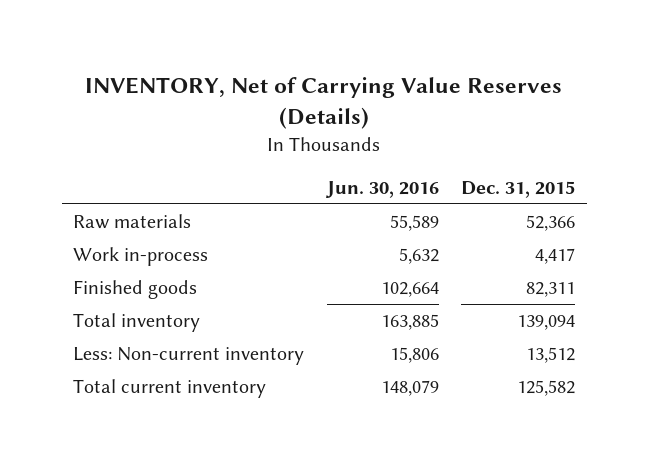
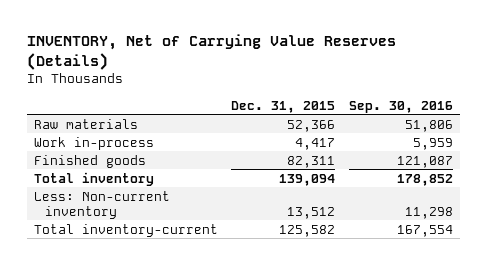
[324,180,439,198] Jun. 30, 2016 -> none
none -> [348,100,453,113] Sep. 30, 2016
[73,379,267,399] Total current inventory -> [33,223,218,237] Total inventory-current

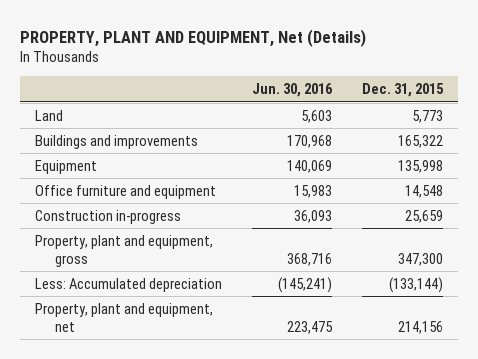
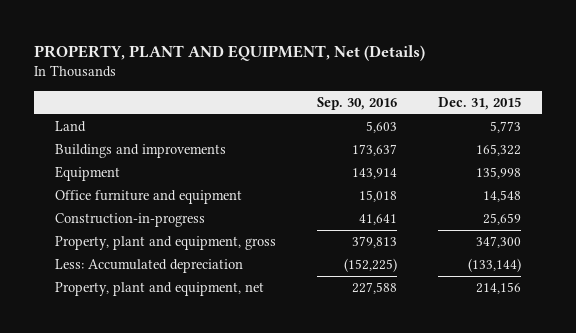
[252,83,334,98] Jun. 30, 2016 -> none
none -> [317,97,398,111] Sep. 30, 2016
[35,209,182,224] Construction in-progress -> [54,213,205,228] Construction-in-progress

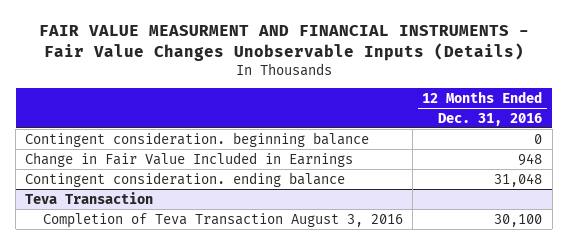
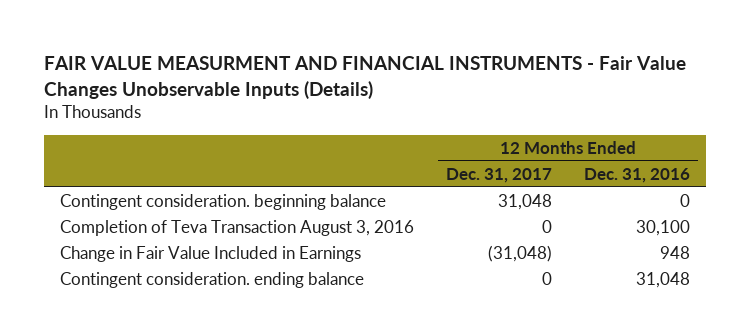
none -> [445,167,552,183] Dec. 31, 2017
none -> [60,219,415,236] Completion of Teva Transaction August 3, 2016
[25,191,154,204] Teva Transaction -> none
[43,212,404,228] Completion of Teva Transaction August 3, 2016 -> none

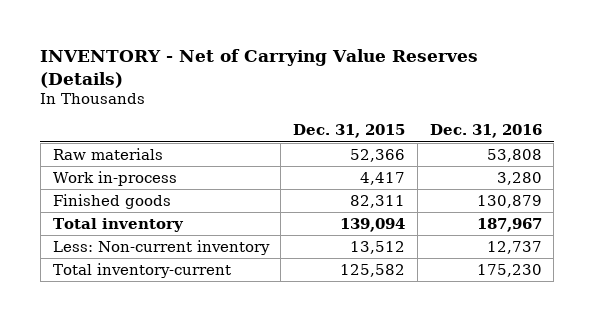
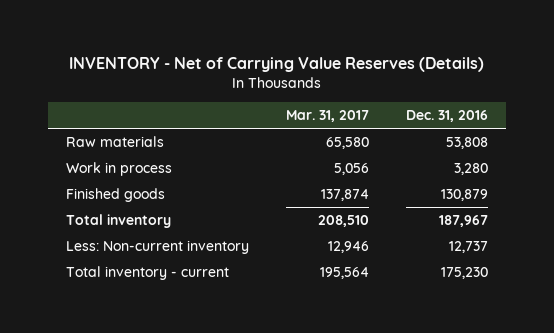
[293,124,406,139] Dec. 31, 2015 -> none
none -> [286,109,370,122] Mar. 31, 2017
[52,170,177,186] Work in-process -> [66,162,173,177] Work in process
[52,262,231,278] Total inventory-current -> [66,266,230,281] Total inventory - current

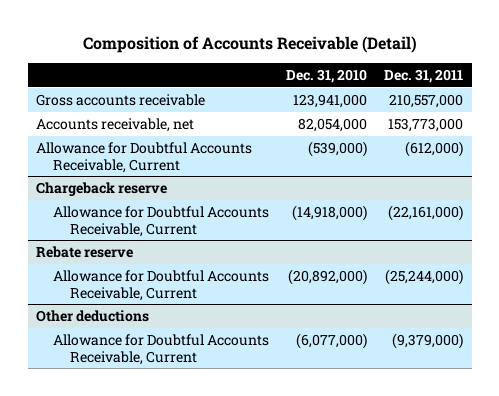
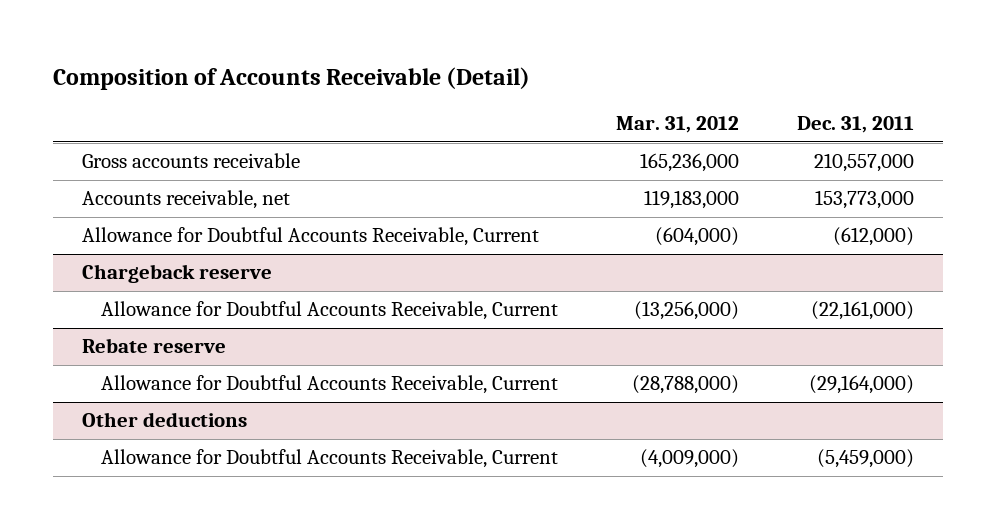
[286,69,368,84] Dec. 31, 2010 -> none
none -> [615,116,739,134] Mar. 31, 2012
[385,268,464,285] (25,244,000) -> [809,375,915,395] (29,164,000)
[392,332,464,349] (9,379,000) -> [817,449,915,469] (5,459,000)

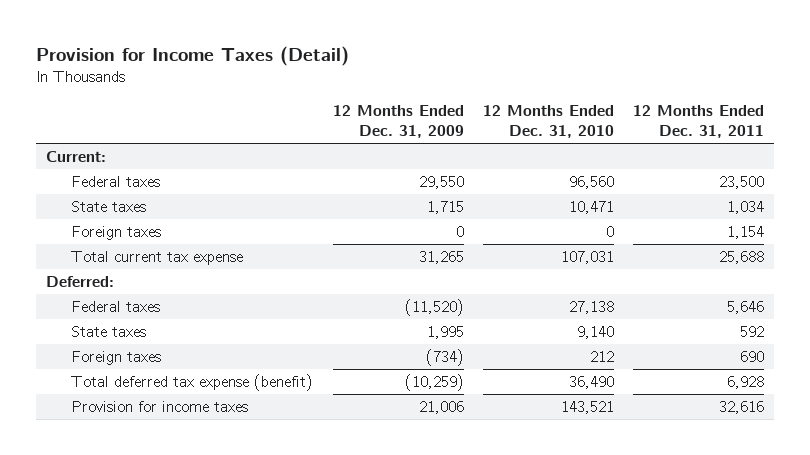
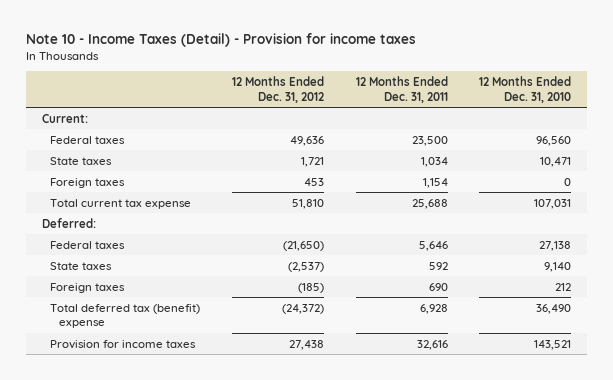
[36,45,350,66] Provision for Income Taxes (Detail) -> [25,32,416,47] Note 10 - Income Taxes (Detail) - Provision for income taxes
[332,105,464,139] 12 Months Ended Dec. 31, 2009 -> none
none -> [232,75,325,103] 12 Months Ended Dec. 31, 2012
[71,373,314,391] Total deferred tax expense (benefit) -> [50,303,201,329] Total deferred tax (benefit) expense

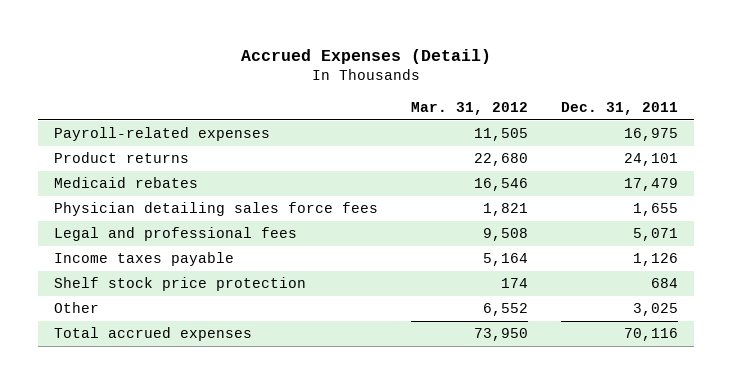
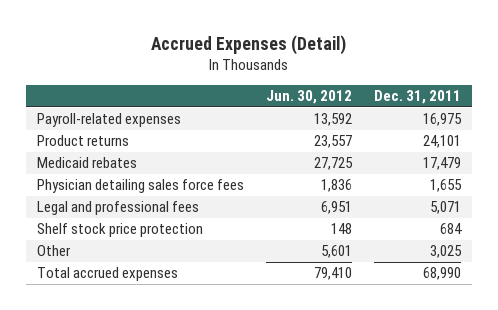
[411,102,529,116] Mar. 31, 2012 -> none
none -> [266,90,353,105] Jun. 30, 2012
[54,252,235,267] Income taxes payable -> none
[623,328,678,342] 70,116 -> [423,267,462,281] 68,990

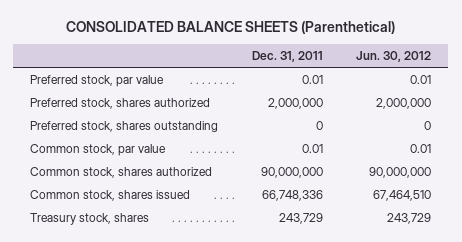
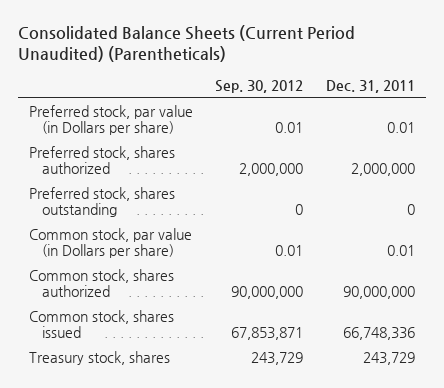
[65,21,395,35] CONSOLIDATED BALANCE SHEETS (Parenthetical) -> [17,25,355,63] Consolidated Balance Sheets (Current Period Unaudited) (Parentheticals)
[356,51,432,63] Jun. 30, 2012 -> none
none -> [215,79,304,93] Sep. 30, 2012
[30,74,165,87] Preferred stock, par value -> [28,105,193,136] Preferred stock, par value (in Dollars per share)
[30,143,167,156] Common stock, par value -> [28,228,192,259] Common stock, par value (in Dollars per share)

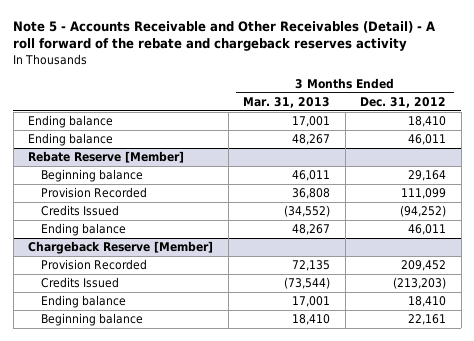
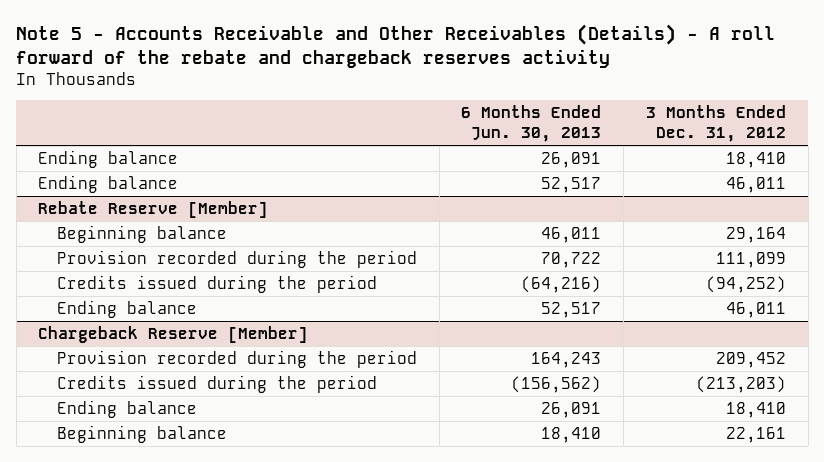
[13,20,436,52] Note 5 - Accounts Receivable and Other Receivables (Detail) - A roll forward of the rebate and chargeback reserves activity -> [16,24,776,69] Note 5 - Accounts Receivable and Other Receivables (Details) - A roll forward of the rebate and chargeback reserves activity
[243,96,331,108] Mar. 31, 2013 -> none
none -> [461,105,602,142] 6 Months Ended Jun. 30, 2013
[40,187,147,199] Provision Recorded -> [56,250,417,269] Provision recorded during the period
[40,205,119,217] Credits Issued -> [56,275,377,294] Credits issued during the period
[40,259,147,271] Provision Recorded -> [56,350,417,369] Provision recorded during the period
[40,277,119,289] Credits Issued -> [56,375,377,394] Credits issued during the period

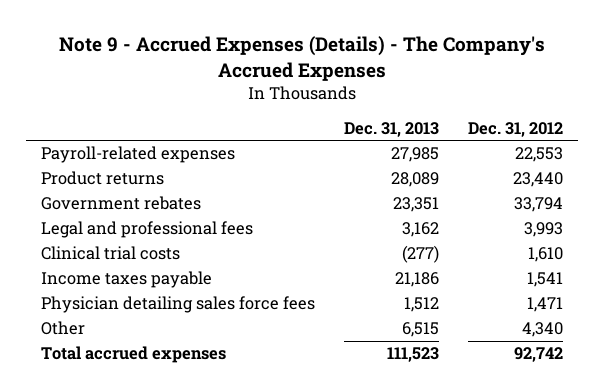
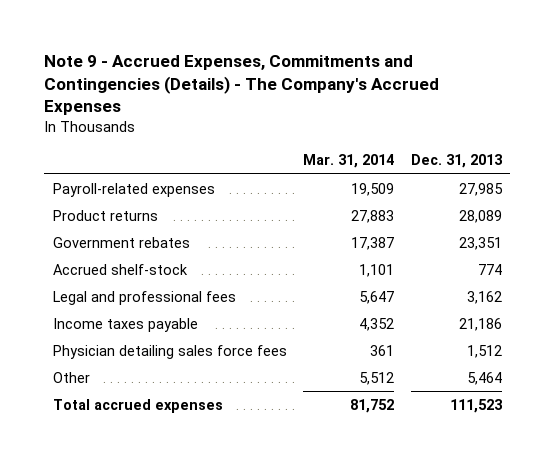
[58,36,545,81] Note 9 - Accrued Expenses (Details) - The Company's Accrued Expenses -> [44,54,440,116] Note 9 - Accrued Expenses, Commitments and Contingencies (Details) - The Company's Accrued Expenses
[468,121,564,137] Dec. 31, 2012 -> none
none -> [303,154,395,169] Mar. 31, 2014
none -> [52,263,188,275] Accrued shelf-stock
[40,246,180,261] Clinical trial costs -> none
[401,322,439,338] 6,515 -> [466,371,502,385] 5,464

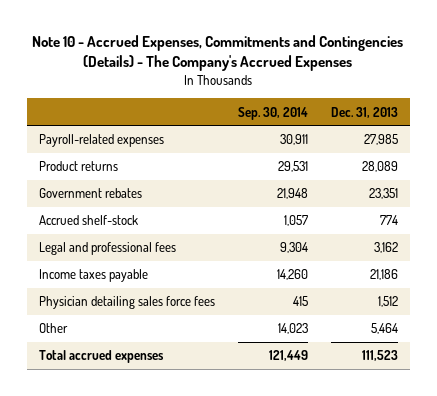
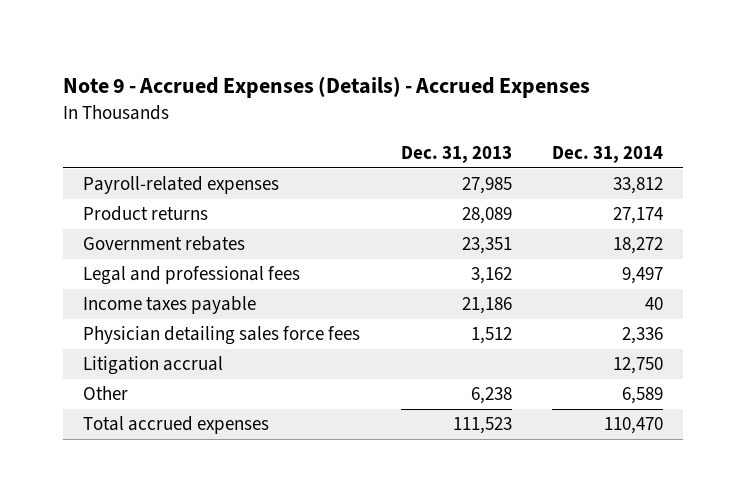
[32,35,404,72] Note 10 - Accrued Expenses, Commitments and Contingencies (Details) - The Company's Accrued Expenses -> [63,75,591,98] Note 9 - Accrued Expenses (Details) - Accrued Expenses
[237,106,308,120] Sep. 30, 2014 -> none
none -> [551,146,663,164] Dec. 31, 2014
[38,215,138,226] Accrued shelf-stock -> none
none -> [83,356,224,376] Litigation accrual
[371,323,399,335] 5,464 -> [470,387,512,405] 6,238

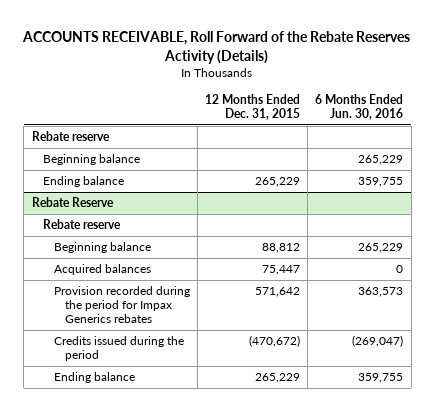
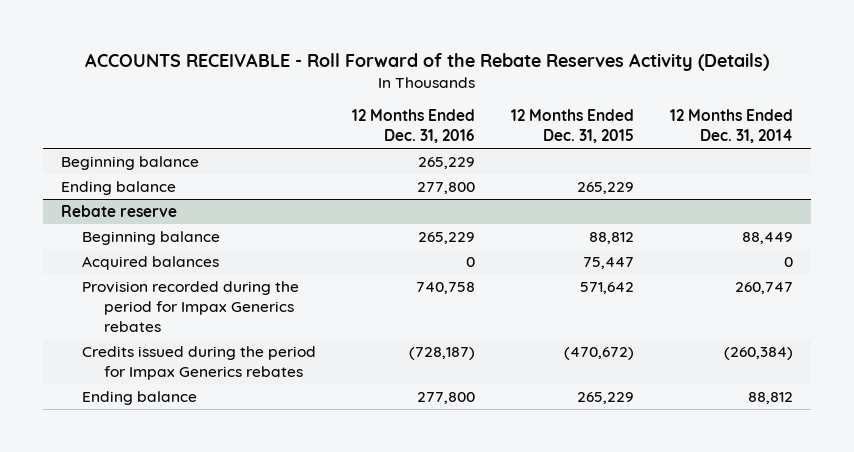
[22,31,411,64] ACCOUNTS RECEIVABLE, Roll Forward of the Rebate Reserves Activity (Details) -> [84,52,769,71] ACCOUNTS RECEIVABLE - Roll Forward of the Rebate Reserves Activity (Details)
[315,94,404,120] 6 Months Ended Jun. 30, 2016 -> none
none -> [352,109,476,144] 12 Months Ended Dec. 31, 2016
none -> [669,109,793,144] 12 Months Ended Dec. 31, 2014
[31,131,110,142] Rebate reserve -> none
[42,219,121,230] Rebate reserve -> none
[31,197,114,208] Rebate Reserve -> [60,204,177,217] Rebate reserve
[53,336,184,362] Credits issued during the period -> [82,345,317,380] Credits issued during the period for Impax Generics rebates

